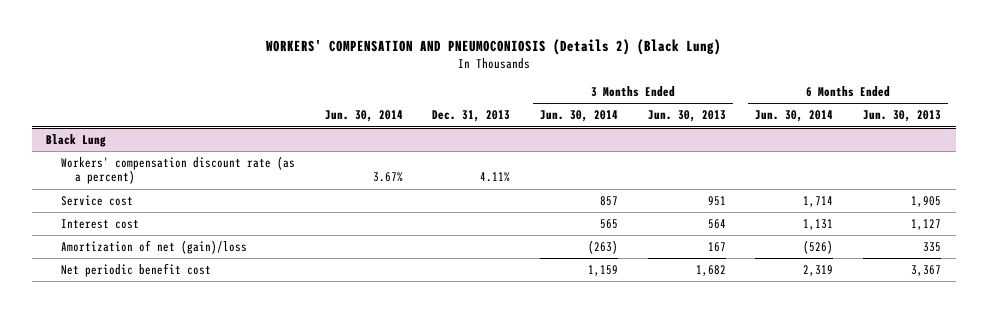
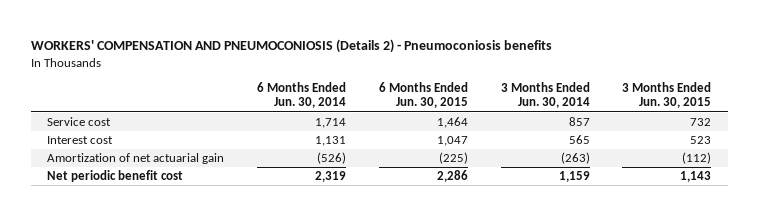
[265,38,721,55] WORKERS' COMPENSATION AND PNEUMOCONIOSIS (Details 2) (Black Lung) -> [30,38,552,53] WORKERS' COMPENSATION AND PNEUMOCONIOSIS (Details 2) - Pneumoconiosis benefits
[324,110,403,123] Jun. 30, 2014 -> none
[432,110,511,123] Dec. 31, 2013 -> none
[647,110,726,123] Jun. 30, 2013 -> none
[863,110,942,123] Jun. 30, 2013 -> none
none -> [378,82,468,109] 6 Months Ended Jun. 30, 2015
none -> [622,82,712,109] 3 Months Ended Jun. 30, 2015
[46,133,107,147] Black Lung -> none
[60,155,295,185] Workers' compensation discount rate (as a percent) -> none
[60,239,247,254] Amortization of net (gain)/loss -> [47,153,225,165] Amortization of net actuarial gain

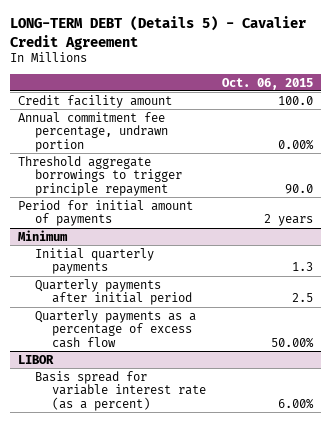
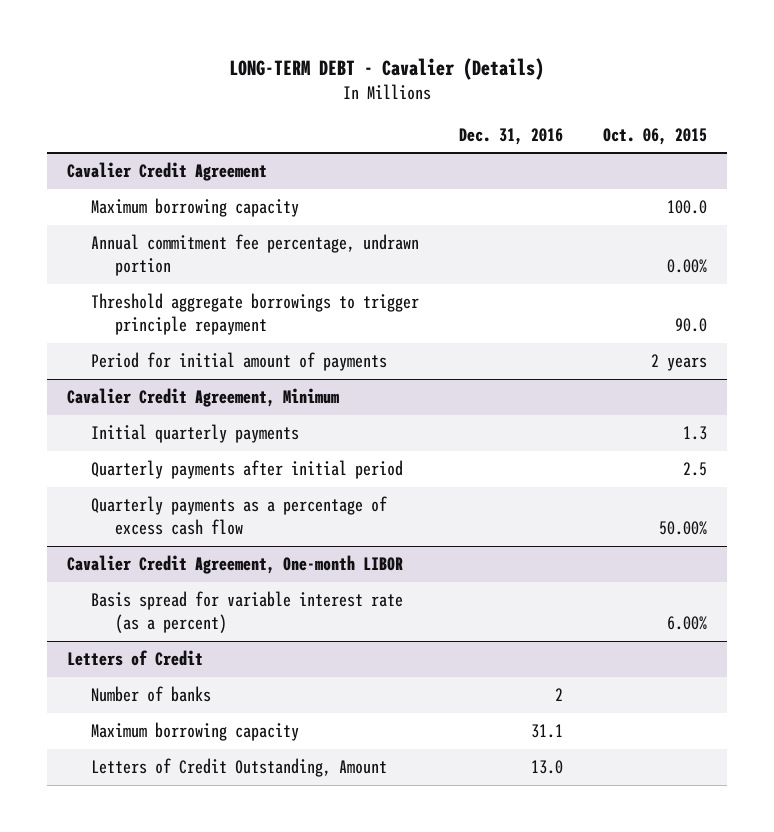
[10,16,307,50] LONG-TERM DEBT (Details 5) - Cavalier Credit Agreement -> [228,57,544,80] LONG-TERM DEBT - Cavalier (Details)
none -> [458,127,563,145] Dec. 31, 2016
none -> [66,162,267,182] Cavalier Credit Agreement
[17,94,172,108] Credit facility amount -> [90,198,299,218] Maximum borrowing capacity
[17,229,68,241] Minimum -> none
none -> [66,388,339,408] Cavalier Credit Agreement, Minimum
[17,354,54,364] LIBOR -> none
none -> [66,555,403,575] Cavalier Credit Agreement, One-month LIBOR
none -> [66,650,203,667] Letters of Credit
none -> [90,686,211,703] Number of banks
none -> [90,722,299,742] Maximum borrowing capacity
none -> [90,758,387,778] Letters of Credit Outstanding, Amount

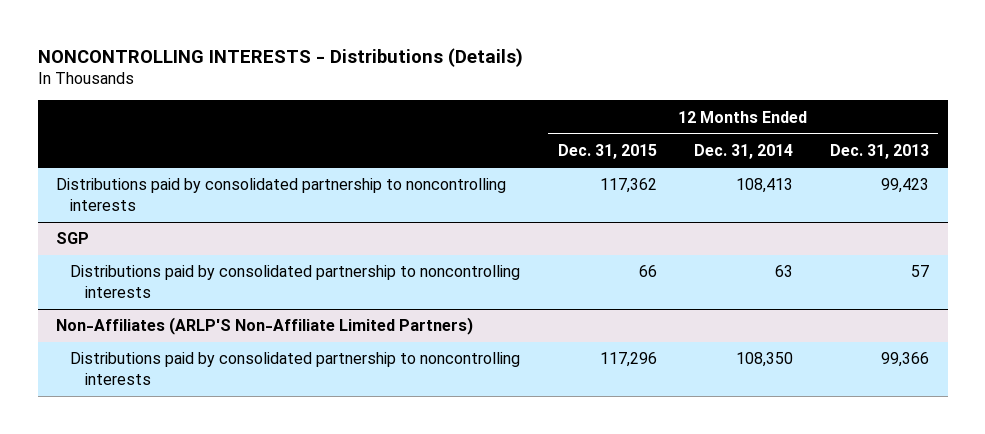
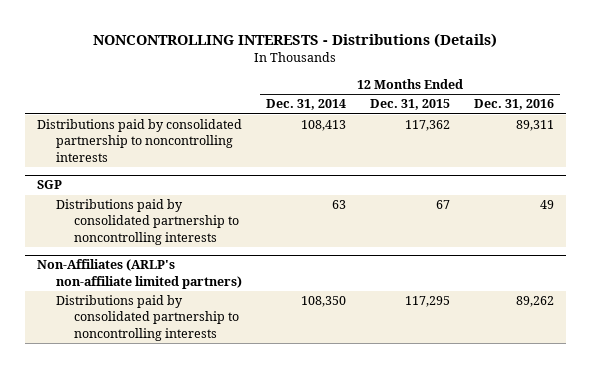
[830,144,930,160] Dec. 31, 2013 -> none
none -> [473,99,554,111] Dec. 31, 2016
[638,265,657,278] 66 -> [435,200,450,210] 67
[56,317,474,336] Non-Affiliates (ARLP'S Non-Affiliate Limited Partners) -> [36,259,242,289] Non-Affiliates (ARLP's non-affiliate limited partners)
[599,352,657,368] 117,296 -> [404,296,450,308] 117,295

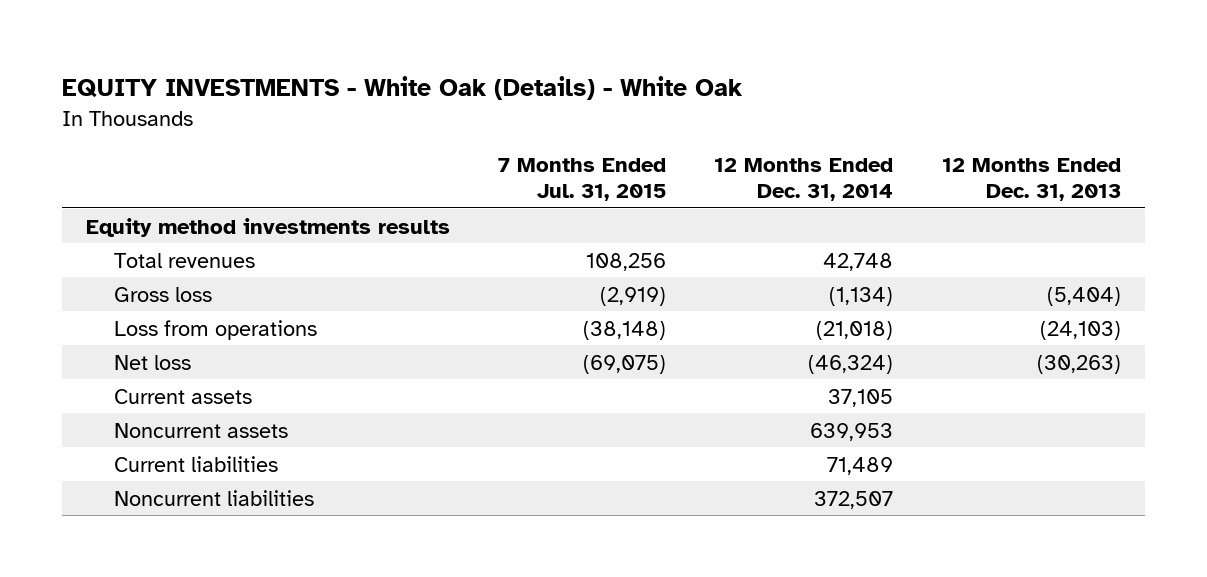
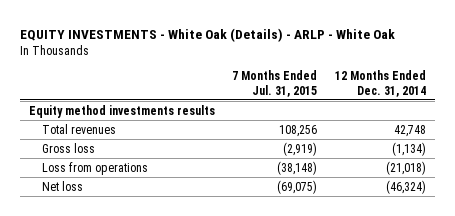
[61,76,743,101] EQUITY INVESTMENTS - White Oak (Details) - White Oak -> [20,27,396,42] EQUITY INVESTMENTS - White Oak (Details) - ARLP - White Oak
[941,158,1121,201] 12 Months Ended Dec. 31, 2013 -> none
[113,388,252,404] Current assets -> none
[113,422,288,438] Noncurrent assets -> none
[113,455,278,472] Current liabilities -> none
[113,489,314,506] Noncurrent liabilities -> none

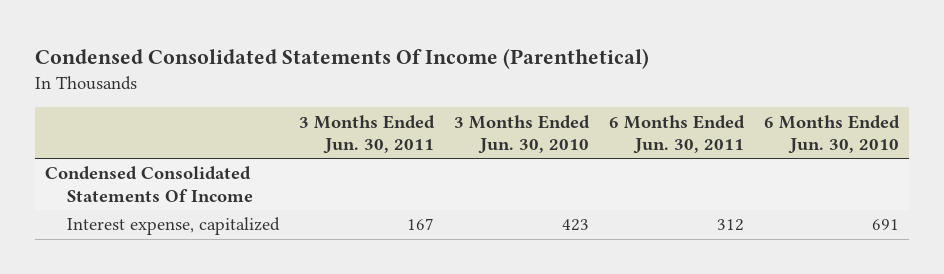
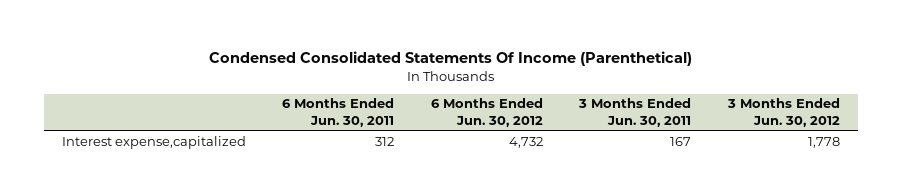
[454,114,591,154] 3 Months Ended Jun. 30, 2010 -> none
[764,114,901,154] 6 Months Ended Jun. 30, 2010 -> none
none -> [430,98,543,127] 6 Months Ended Jun. 30, 2012
none -> [726,98,840,127] 3 Months Ended Jun. 30, 2012
[44,166,254,202] Condensed Consolidated Statements Of Income -> none
[67,217,281,236] Interest expense, capitalized -> [61,135,246,149] Interest expense,capitalized

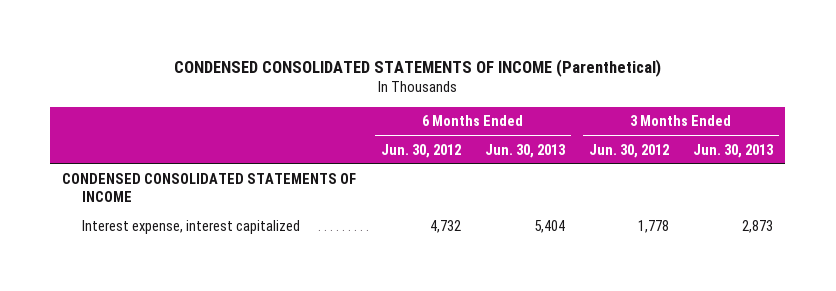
[208,51,692,67] Condensed Consolidated Statements Of Income (Parenthetical) -> [173,58,661,77] CONDENSED CONSOLIDATED STATEMENTS OF INCOME (Parenthetical)
[282,98,395,127] 6 Months Ended Jun. 30, 2011 -> none
[578,98,692,127] 3 Months Ended Jun. 30, 2011 -> none
none -> [484,143,566,158] Jun. 30, 2013
none -> [693,143,775,158] Jun. 30, 2013
none -> [62,173,357,203] CONDENSED CONSOLIDATED STATEMENTS OF INCOME
[61,135,246,149] Interest expense,capitalized -> [82,220,301,235] Interest expense, interest capitalized

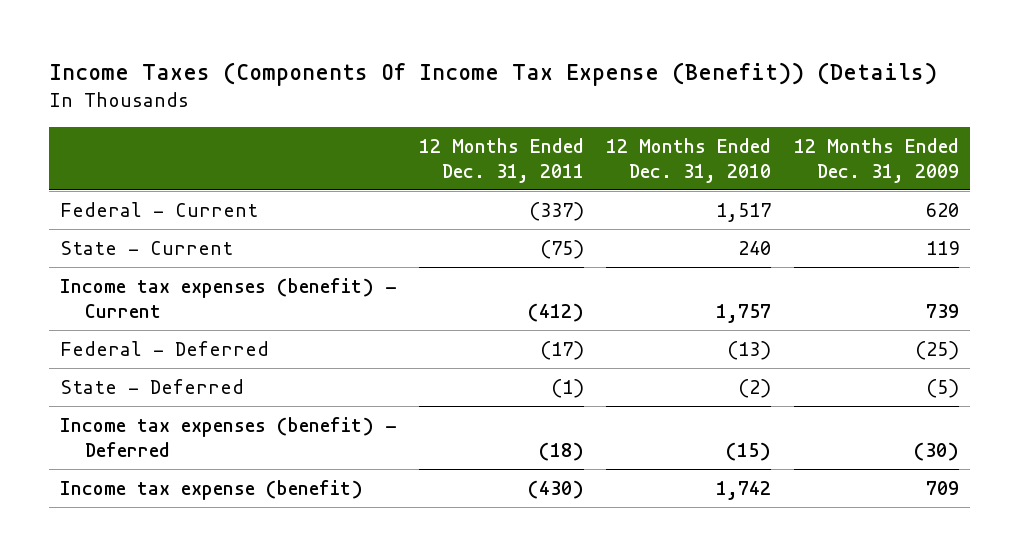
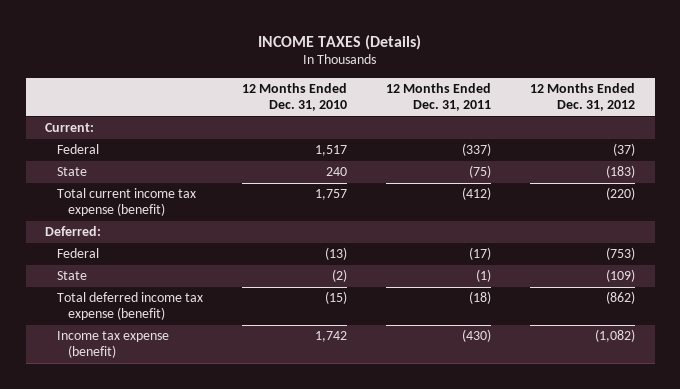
[48,61,937,86] Income Taxes (Components Of Income Tax Expense (Benefit)) (Details) -> [258,34,422,50] INCOME TAXES (Details)
[793,137,959,183] 12 Months Ended Dec. 31, 2009 -> none
none -> [529,83,635,112] 12 Months Ended Dec. 31, 2012
none -> [45,123,95,133] Current:
[59,201,258,217] Federal - Current -> [56,144,99,155] Federal
[59,240,233,255] State - Current -> [56,167,87,177] State
[59,277,397,319] Income tax expenses (benefit) - Current -> [56,188,196,217] Total current income tax expense (benefit)
none -> [45,226,102,237] Deferred:
[59,340,269,356] Federal - Deferred -> [56,248,99,259] Federal
[59,378,244,394] State - Deferred -> [56,271,87,281] State
[59,416,397,458] Income tax expenses (benefit) - Deferred -> [56,292,203,321] Total deferred income tax expense (benefit)

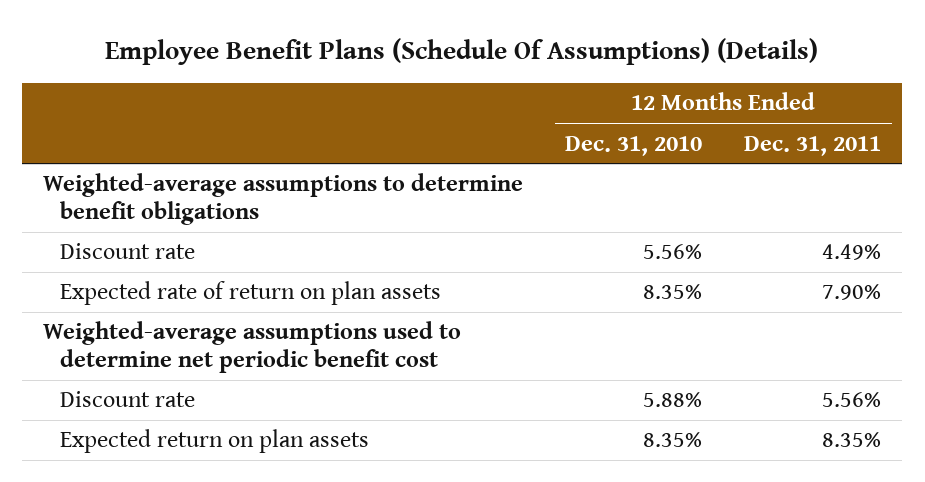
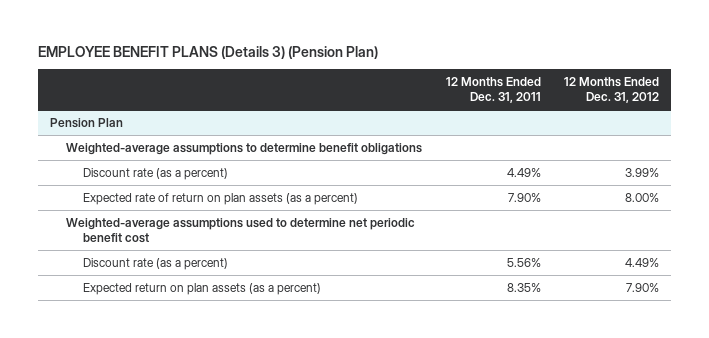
[105,38,819,66] Employee Benefit Plans (Schedule Of Assumptions) (Details) -> [38,46,379,60] EMPLOYEE BENEFIT PLANS (Details 3) (Pension Plan)
[565,135,703,156] Dec. 31, 2010 -> none
none -> [564,76,660,104] 12 Months Ended Dec. 31, 2012
none -> [50,117,124,128] Pension Plan
[60,243,196,260] Discount rate -> [82,167,228,180] Discount rate (as a percent)
[60,281,442,306] Expected rate of return on plan assets -> [82,192,358,205] Expected rate of return on plan assets (as a percent)
[60,391,196,408] Discount rate -> [82,257,228,270] Discount rate (as a percent)
[60,429,370,454] Expected return on plan assets -> [82,282,321,295] Expected return on plan assets (as a percent)

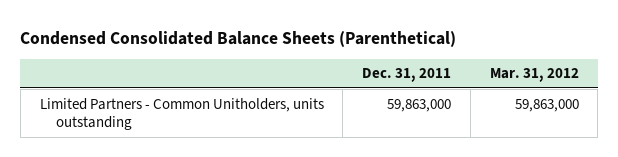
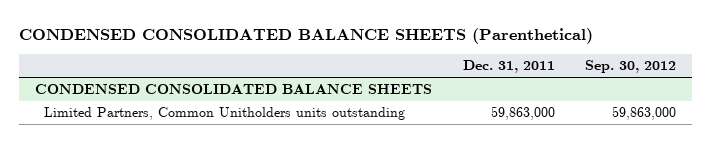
[20,30,457,47] Condensed Consolidated Balance Sheets (Parenthetical) -> [19,28,594,45] CONDENSED CONSOLIDATED BALANCE SHEETS (Parenthetical)
[489,68,579,83] Mar. 31, 2012 -> none
none -> [585,60,677,74] Sep. 30, 2012
none -> [34,84,432,95] CONDENSED CONSOLIDATED BALANCE SHEETS
[39,97,324,131] Limited Partners - Common Unitholders, units outstanding -> [44,107,406,121] Limited Partners, Common Unitholders units outstanding

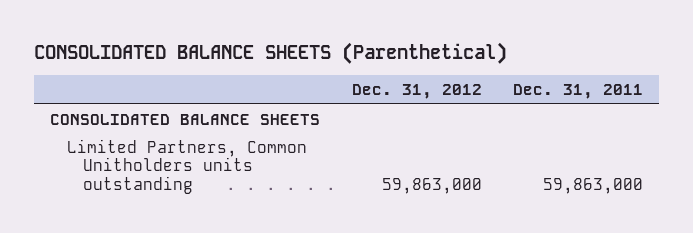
[19,28,594,45] CONDENSED CONSOLIDATED BALANCE SHEETS (Parenthetical) -> [34,42,508,65] CONSOLIDATED BALANCE SHEETS (Parenthetical)
[585,60,677,74] Sep. 30, 2012 -> none
none -> [351,84,482,100] Dec. 31, 2012
[34,84,432,95] CONDENSED CONSOLIDATED BALANCE SHEETS -> [50,113,321,125] CONSOLIDATED BALANCE SHEETS

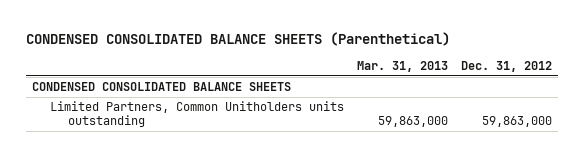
[34,42,508,65] CONSOLIDATED BALANCE SHEETS (Parenthetical) -> [25,32,450,47] CONDENSED CONSOLIDATED BALANCE SHEETS (Parenthetical)
[513,84,644,100] Dec. 31, 2011 -> none
none -> [356,61,448,73] Mar. 31, 2013
[50,113,321,125] CONSOLIDATED BALANCE SHEETS -> [32,82,292,92] CONDENSED CONSOLIDATED BALANCE SHEETS

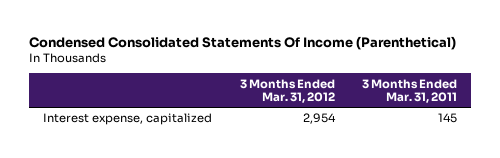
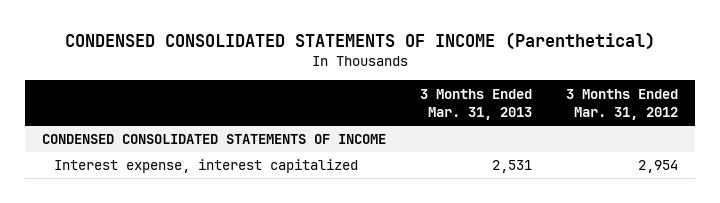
[29,35,457,50] Condensed Consolidated Statements Of Income (Parenthetical) -> [64,31,655,50] CONDENSED CONSOLIDATED STATEMENTS OF INCOME (Parenthetical)
[362,78,458,104] 3 Months Ended Mar. 31, 2011 -> none
none -> [419,88,532,121] 3 Months Ended Mar. 31, 2013
none -> [41,134,386,145] CONDENSED CONSOLIDATED STATEMENTS OF INCOME
[42,113,212,126] Interest expense, capitalized -> [53,159,358,174] Interest expense, interest capitalized

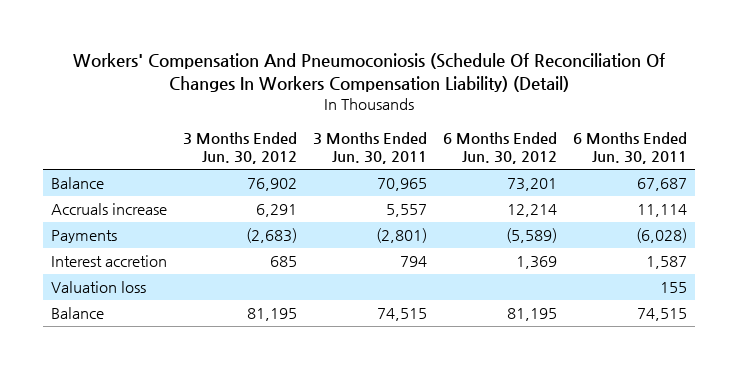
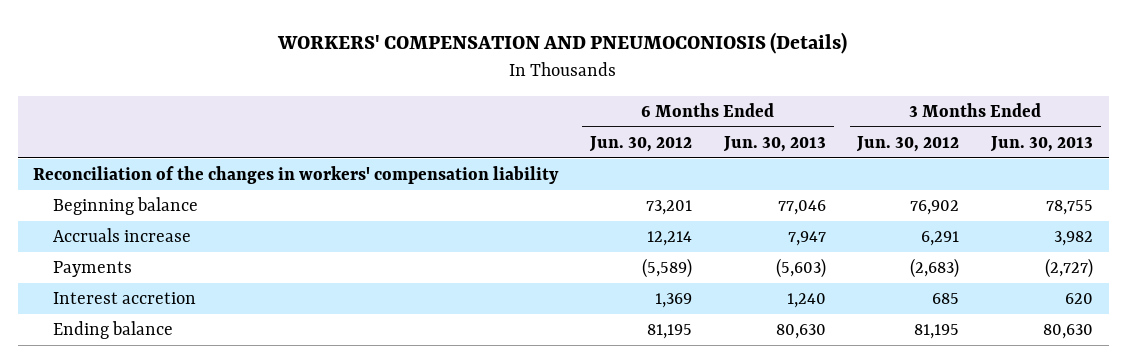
[73,52,666,93] Workers' Compensation And Pneumoconiosis (Schedule Of Reconciliation Of Changes In Workers Compensation Liability) (Detail) -> [277,31,848,54] WORKERS' COMPENSATION AND PNEUMOCONIOSIS (Details)
[313,131,428,165] 3 Months Ended Jun. 30, 2011 -> none
[573,131,688,165] 6 Months Ended Jun. 30, 2011 -> none
none -> [722,136,826,153] Jun. 30, 2013
none -> [990,136,1094,153] Jun. 30, 2013
none -> [33,166,560,185] Reconciliation of the changes in workers' compensation liability
[50,177,104,190] Balance -> [52,197,198,216] Beginning balance
[50,281,146,294] Valuation loss -> none
[50,307,104,320] Balance -> [52,321,173,340] Ending balance

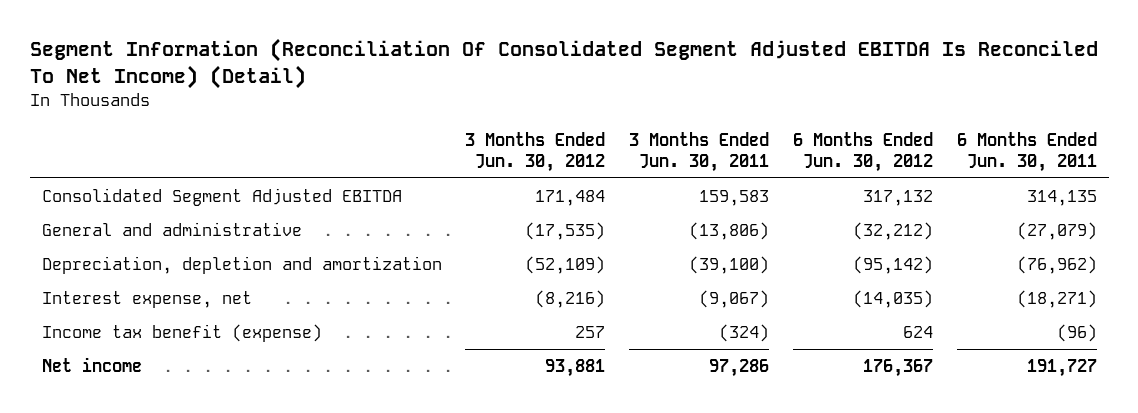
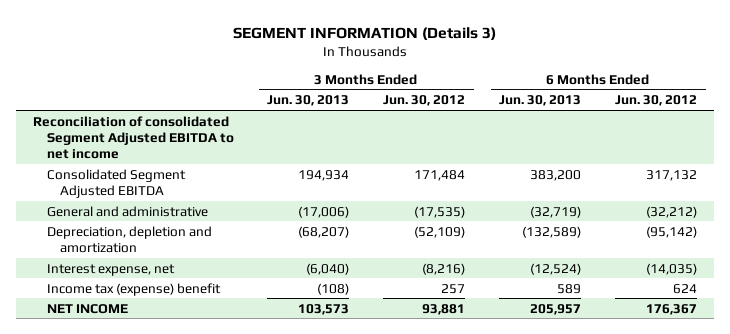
[29,38,1098,89] Segment Information (Reconciliation Of Consolidated Segment Adjusted EBITDA Is Reconciled To Net Income) (Detail) -> [233,26,497,40] SEGMENT INFORMATION (Details 3)
[629,131,770,172] 3 Months Ended Jun. 30, 2011 -> none
[956,131,1097,172] 6 Months Ended Jun. 30, 2011 -> none
none -> [267,95,350,107] Jun. 30, 2013
none -> [499,95,582,107] Jun. 30, 2013
none -> [33,115,234,160] Reconciliation of consolidated Segment Adjusted EBITDA to net income
[41,324,322,343] Income tax benefit (expense) -> [46,282,221,296] Income tax (expense) benefit
[41,357,142,373] Net income -> [46,303,128,314] NET INCOME

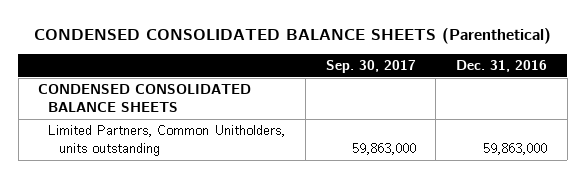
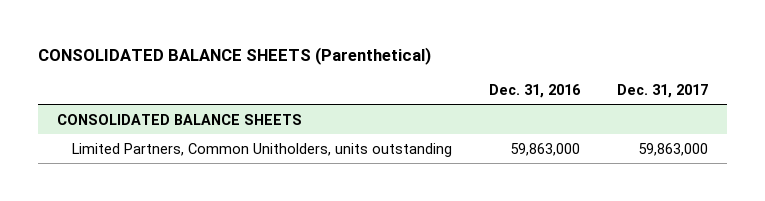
[33,27,551,44] CONDENSED CONSOLIDATED BALANCE SHEETS (Parenthetical) -> [38,46,432,65] CONSOLIDATED BALANCE SHEETS (Parenthetical)
[325,59,416,73] Sep. 30, 2017 -> none
none -> [617,83,709,98] Dec. 31, 2017
[38,84,252,113] CONDENSED CONSOLIDATED BALANCE SHEETS -> [56,113,302,125] CONSOLIDATED BALANCE SHEETS

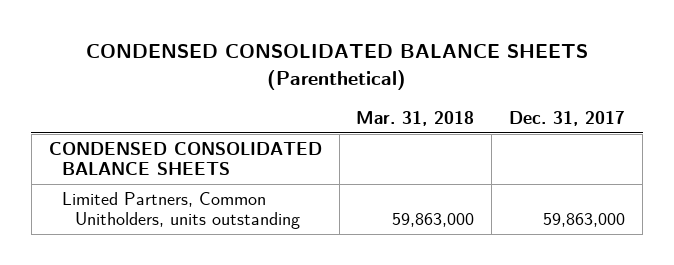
[38,46,432,65] CONSOLIDATED BALANCE SHEETS (Parenthetical) -> [85,44,588,91] CONDENSED CONSOLIDATED BALANCE SHEETS (Parenthetical)
[489,83,582,98] Dec. 31, 2016 -> none
none -> [356,110,475,126] Mar. 31, 2018
[56,113,302,125] CONSOLIDATED BALANCE SHEETS -> [48,142,322,176] CONDENSED CONSOLIDATED BALANCE SHEETS

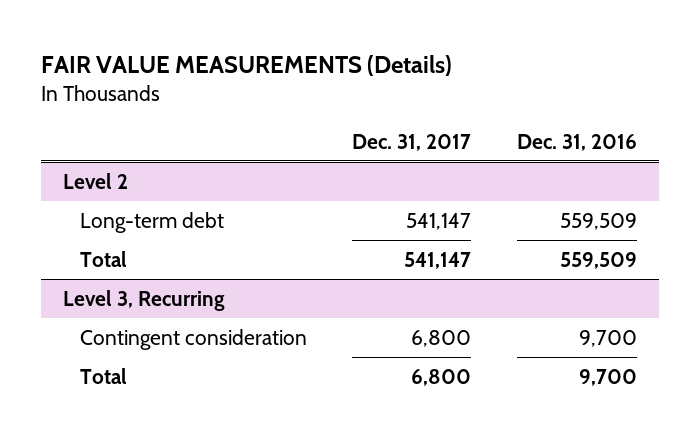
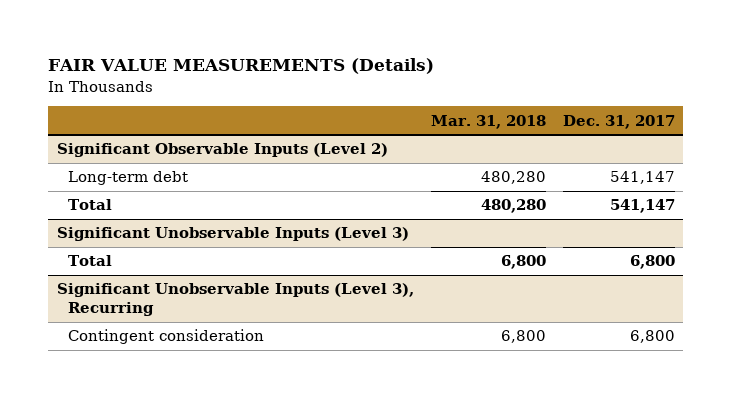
[516,133,637,151] Dec. 31, 2016 -> none
none -> [430,114,546,129] Mar. 31, 2018
[63,172,129,189] Level 2 -> [56,143,388,158] Significant Observable Inputs (Level 2)
[63,289,226,311] Level 3, Recurring -> none
[80,328,308,350] Contingent consideration -> none
none -> [56,227,409,242] Significant Unobservable Inputs (Level 3)
none -> [56,283,414,317] Significant Unobservable Inputs (Level 3), Recurring
none -> [67,329,264,345] Contingent consideration

